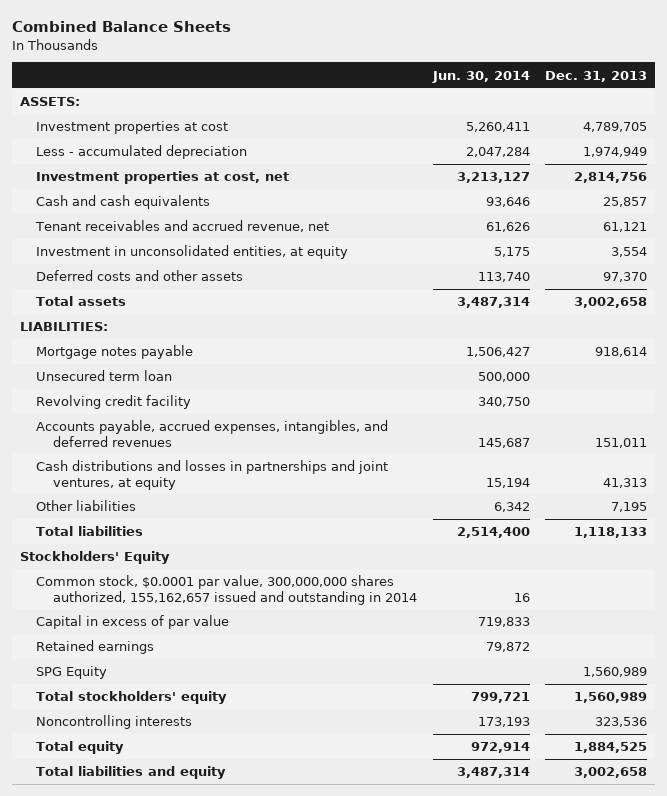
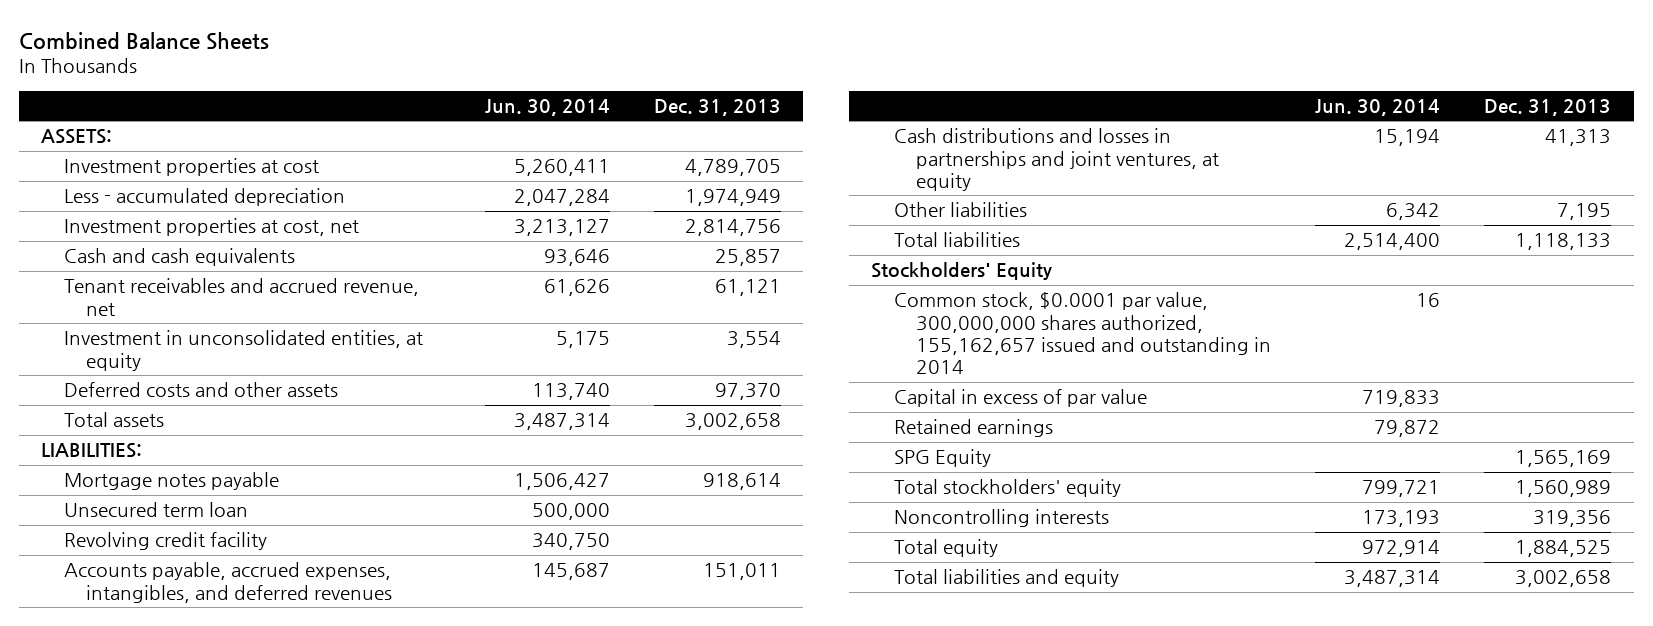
[583,667,648,678] 1,560,989 -> [1515,450,1612,468] 1,565,169
[595,717,648,728] 323,536 -> [1533,510,1612,528] 319,356

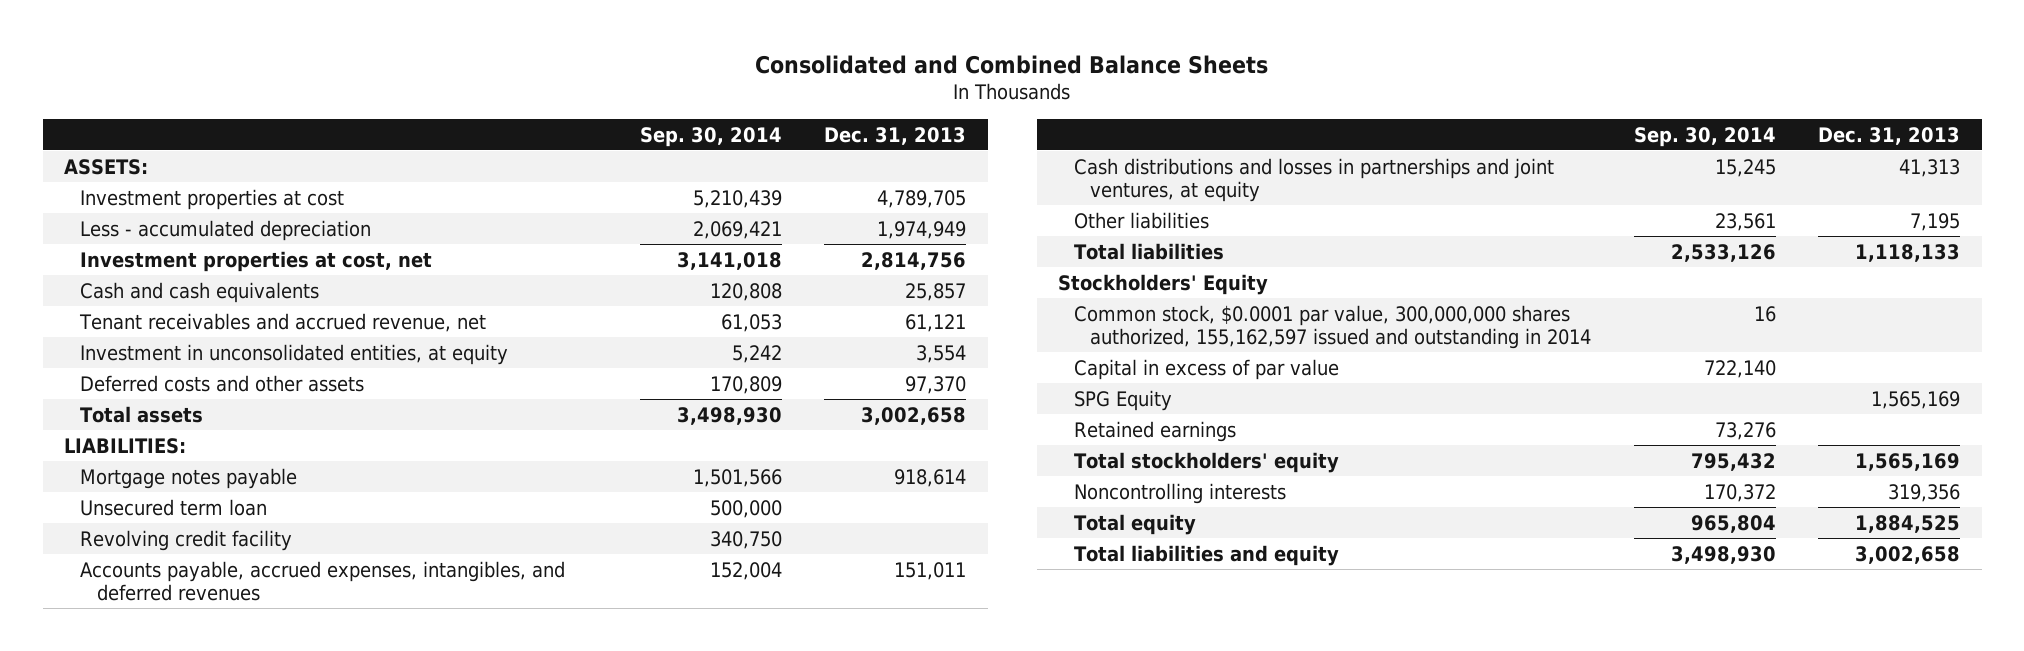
[19,31,270,50] Combined Balance Sheets -> [755,55,1269,75] Consolidated and Combined Balance Sheets
[485,99,611,117] Jun. 30, 2014 -> none
none -> [639,126,782,147] Sep. 30, 2014
[893,292,1271,375] Common stock, $0.0001 par value, 300,000,000 shares authorized, 155,162,657 issued and outstanding in 2014 -> [1074,304,1592,350] Common stock, $0.0001 par value, 300,000,000 shares authorized, 155,162,597 issued and outstanding in 2014
[893,419,1053,438] Retained earnings -> [1074,420,1237,442] Retained earnings
[1515,480,1612,498] 1,560,989 -> [1855,452,1961,471] 1,565,169

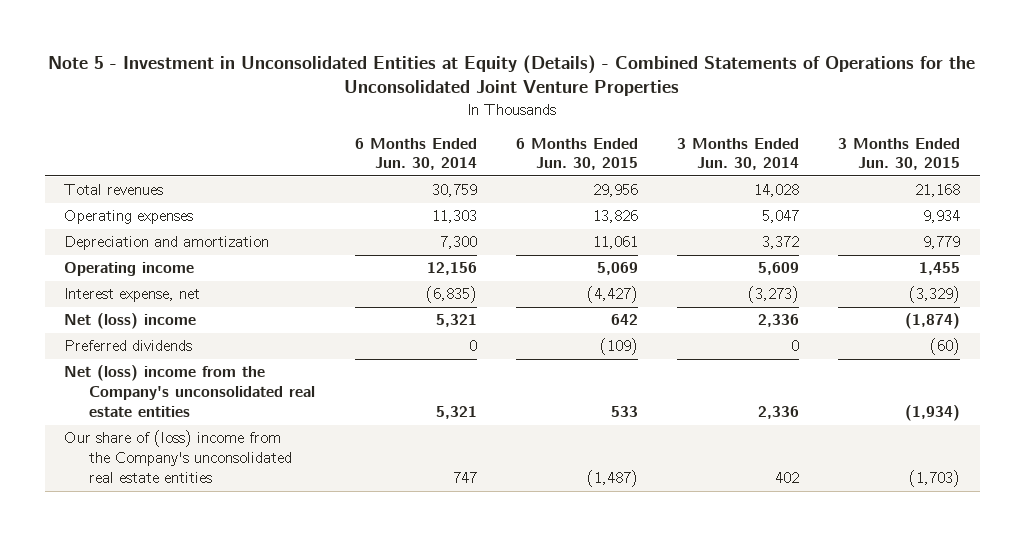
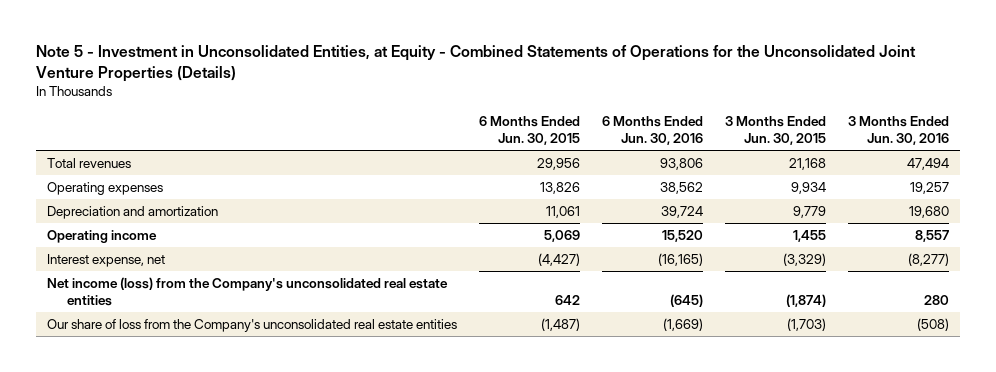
[48,55,976,97] Note 5 - Investment in Unconsolidated Entities at Equity (Details) - Combined Statements of Operations for the Unconsolidated Joint Venture Properties -> [36,45,917,82] Note 5 - Investment in Unconsolidated Entities, at Equity - Combined Statements of Operations for the Unconsolidated Joint Venture Properties (Details)
[354,137,477,171] 6 Months Ended Jun. 30, 2014 -> none
[677,137,800,171] 3 Months Ended Jun. 30, 2014 -> none
none -> [602,116,704,146] 6 Months Ended Jun. 30, 2016
none -> [848,116,950,146] 3 Months Ended Jun. 30, 2016
[64,313,197,330] Net (loss) income -> none
[64,340,193,352] Preferred dividends -> none
[64,365,316,417] Net (loss) income from the Company's unconsolidated real estate entities -> [47,276,449,306] Net income (loss) from the Company's unconsolidated real estate entities
[610,405,638,417] 533 -> [555,294,581,305] 642
[905,404,961,421] (1,934) -> [786,293,827,307] (1,874)
[64,430,293,483] Our share of (loss) income from the Company's unconsolidated real estate entities -> [47,318,458,332] Our share of loss from the Company's unconsolidated real estate entities

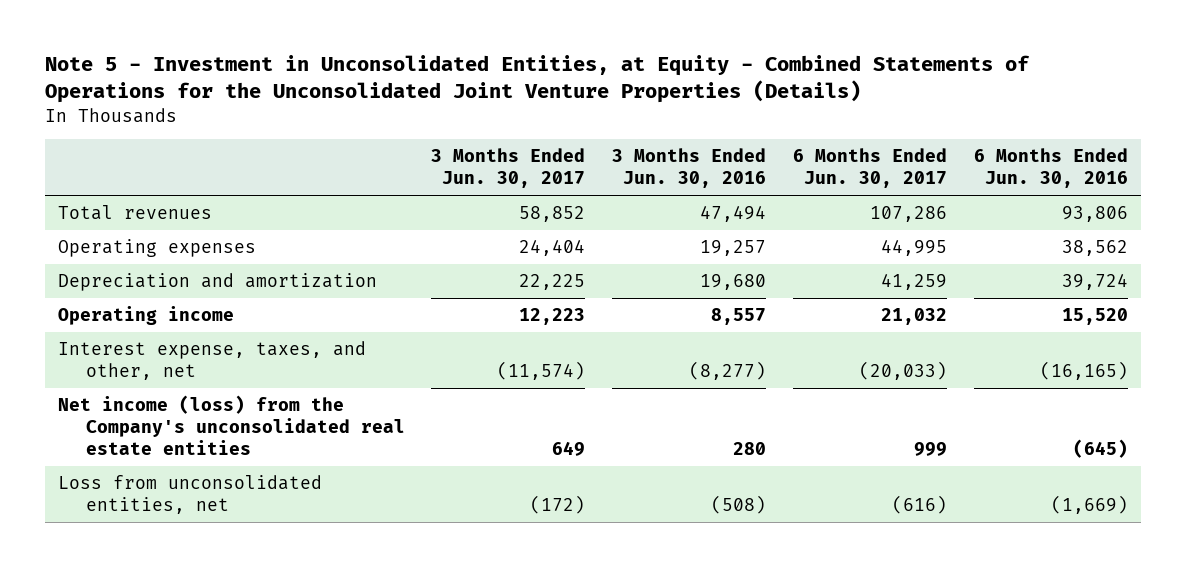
[479,116,581,146] 6 Months Ended Jun. 30, 2015 -> none
[725,116,827,146] 3 Months Ended Jun. 30, 2015 -> none
none -> [431,148,586,189] 3 Months Ended Jun. 30, 2017
none -> [793,148,948,189] 6 Months Ended Jun. 30, 2017
[47,253,166,267] Interest expense, net -> [57,341,366,381] Interest expense, taxes, and other, net
[47,318,458,332] Our share of loss from the Company's unconsolidated real estate entities -> [57,475,322,515] Loss from unconsolidated entities, net

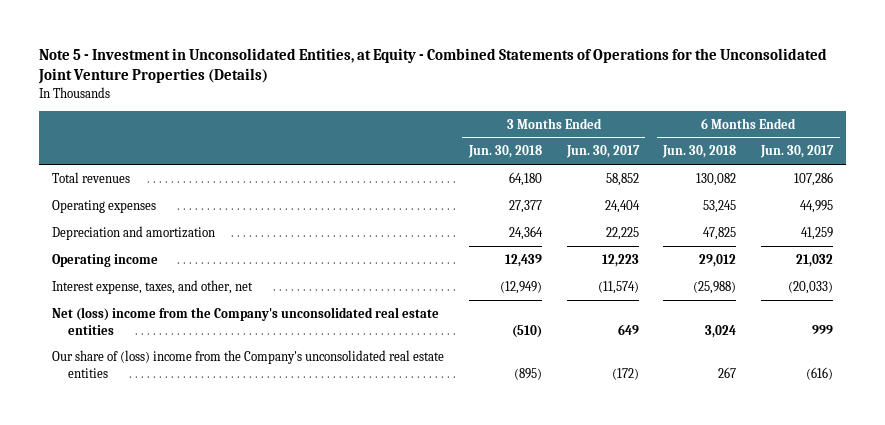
[612,148,767,189] 3 Months Ended Jun. 30, 2016 -> none
[973,148,1128,189] 6 Months Ended Jun. 30, 2016 -> none
none -> [467,145,542,159] Jun. 30, 2018
none -> [662,145,737,159] Jun. 30, 2018
[57,395,405,455] Net income (loss) from the Company's unconsolidated real estate entities -> [51,306,439,335] Net (loss) income from the Company's unconsolidated real estate entities
[57,475,322,515] Loss from unconsolidated entities, net -> [51,349,444,378] Our share of (loss) income from the Company's unconsolidated real estate entities

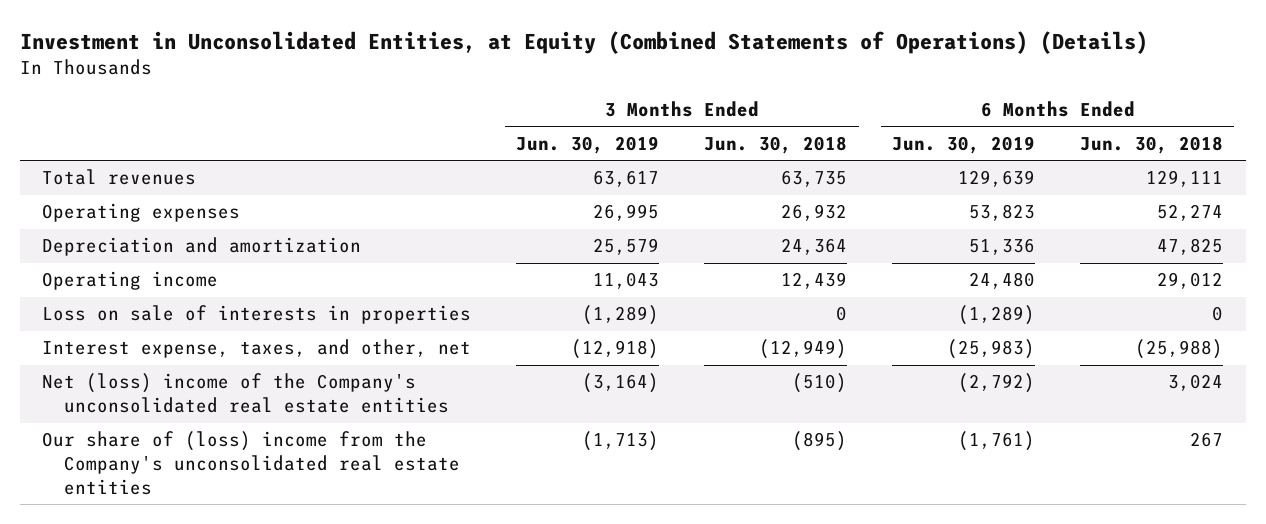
[38,47,828,85] Note 5 - Investment in Unconsolidated Entities, at Equity - Combined Statements of Operations for the Unconsolidated Joint Venture Properties (Details) -> [20,30,1149,54] Investment in Unconsolidated Entities, at Equity (Combined Statements of Operations) (Details)
[565,145,640,159] Jun. 30, 2017 -> none
[760,145,835,159] Jun. 30, 2017 -> none
none -> [516,135,660,154] Jun. 30, 2019
none -> [892,135,1036,154] Jun. 30, 2019
[508,171,542,186] 64,180 -> [781,170,848,188] 63,735
[696,172,737,186] 130,082 -> [1146,170,1224,188] 129,111
[508,199,542,213] 27,377 -> [781,204,848,222] 26,932
[703,199,737,213] 53,245 -> [1157,204,1224,222] 52,274
none -> [42,305,472,325] Loss on sale of interests in properties
[51,306,439,335] Net (loss) income from the Company's unconsolidated real estate entities -> [42,373,449,414] Net (loss) income of the Company's unconsolidated real estate entities

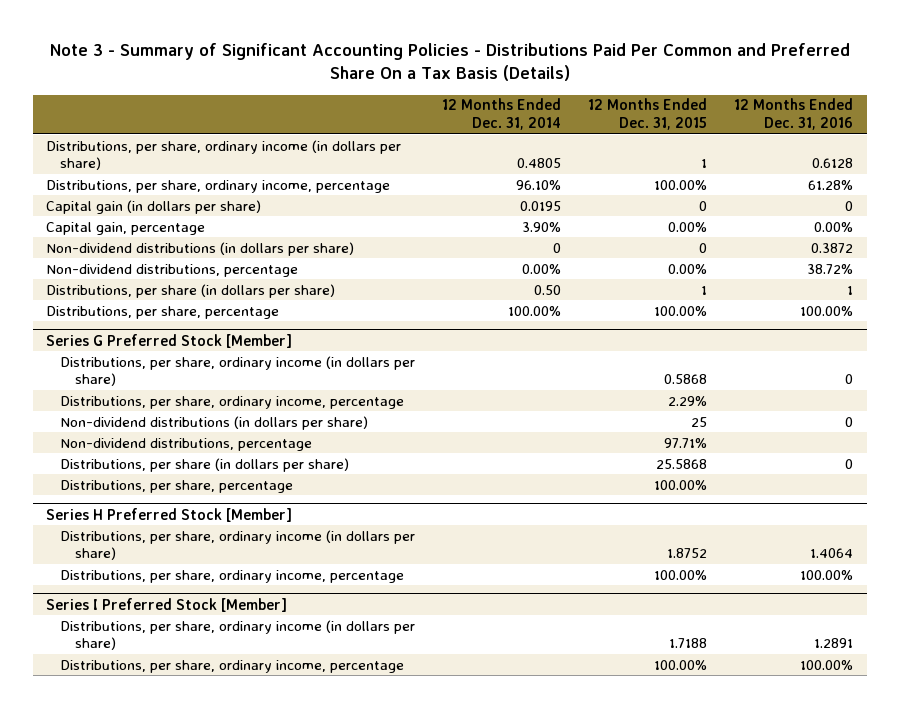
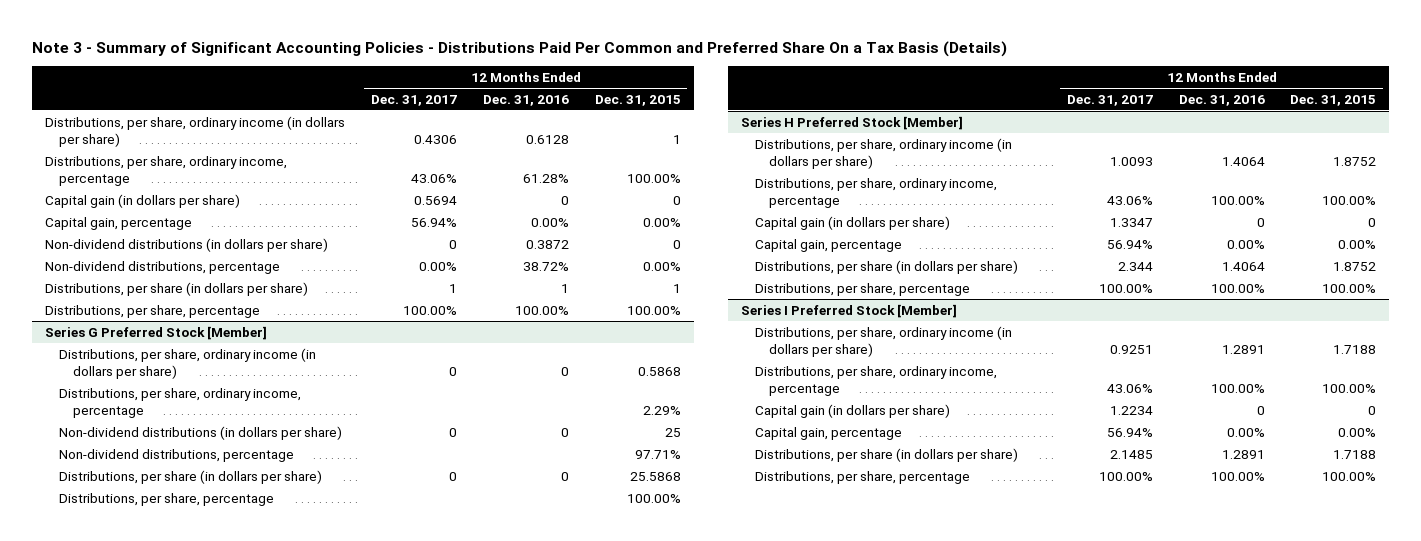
[442,98,562,130] 12 Months Ended Dec. 31, 2014 -> none
none -> [370,94,457,106] Dec. 31, 2017
none -> [754,215,950,230] Capital gain (in dollars per share)
none -> [754,238,902,252] Capital gain, percentage
none -> [754,259,1018,274] Distributions, per share (in dollars per share)
none -> [754,282,970,296] Distributions, per share, percentage
none -> [754,403,950,418] Capital gain (in dollars per share)
none -> [754,426,902,440] Capital gain, percentage
none -> [754,447,1018,462] Distributions, per share (in dollars per share)
none -> [754,470,970,484] Distributions, per share, percentage

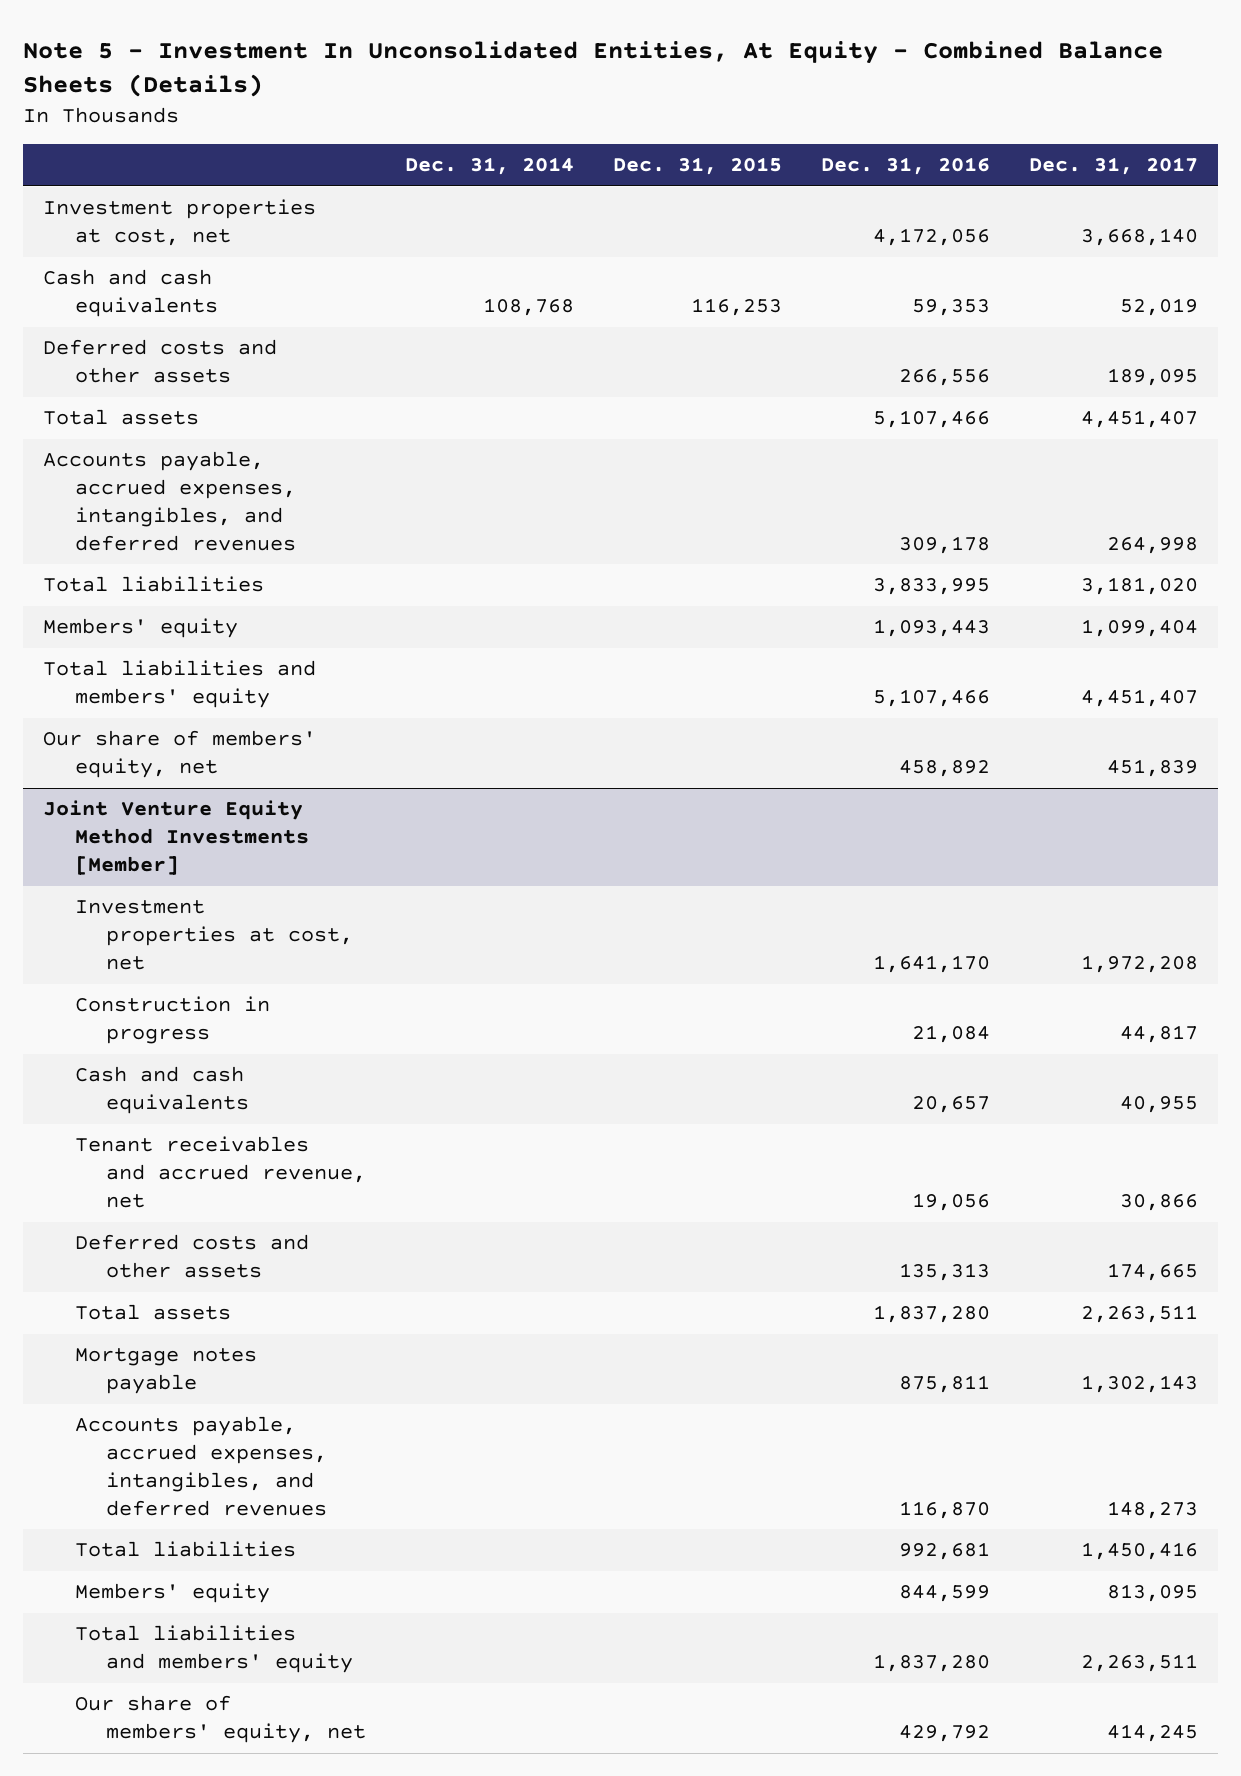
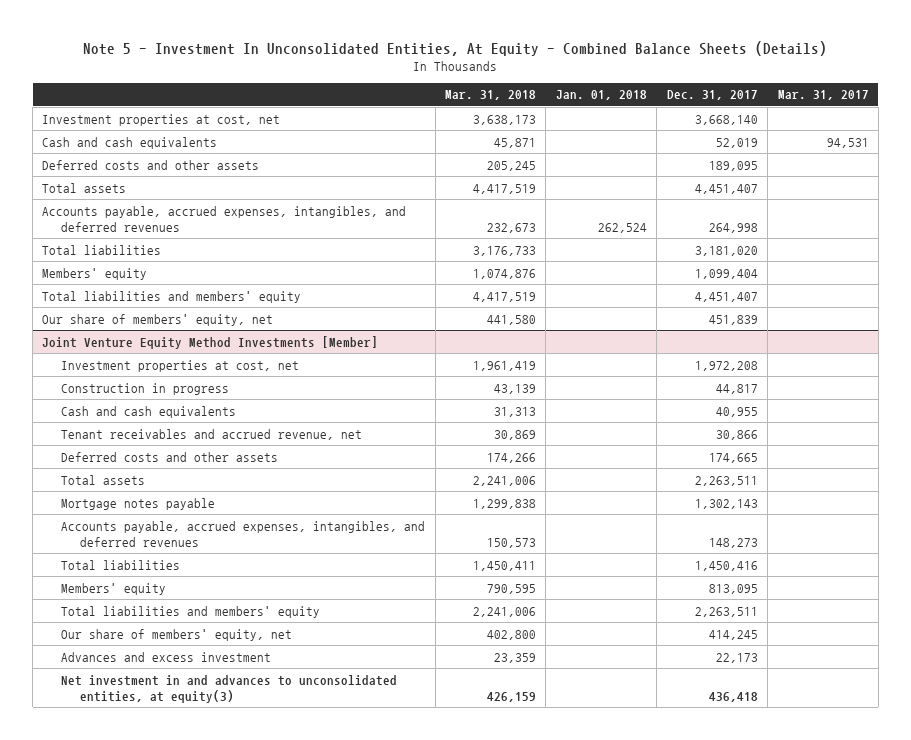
[405,157,575,176] Dec. 31, 2014 -> none
[613,157,783,176] Dec. 31, 2015 -> none
[821,157,991,176] Dec. 31, 2016 -> none
none -> [445,90,537,101] Mar. 31, 2018
none -> [555,90,647,101] Jan. 01, 2018
none -> [777,90,869,101] Mar. 31, 2017
none -> [61,651,272,662] Advances and excess investment
none -> [61,674,398,703] Net investment in and advances to unconsolidated entities, at equity(3)

